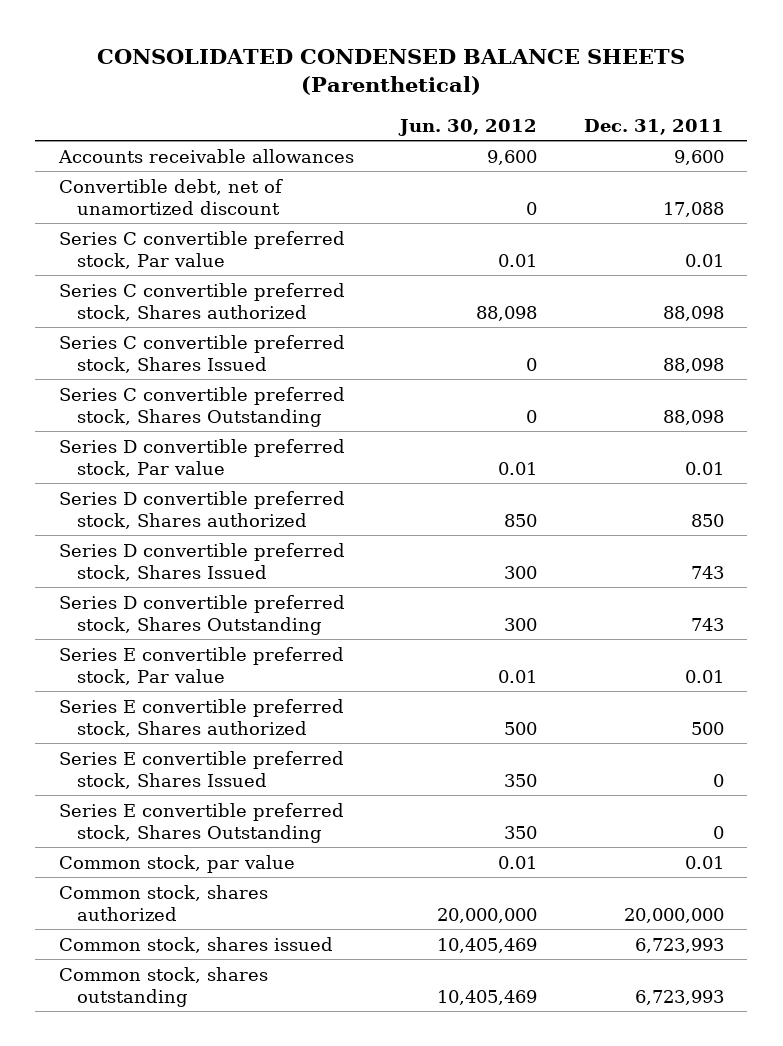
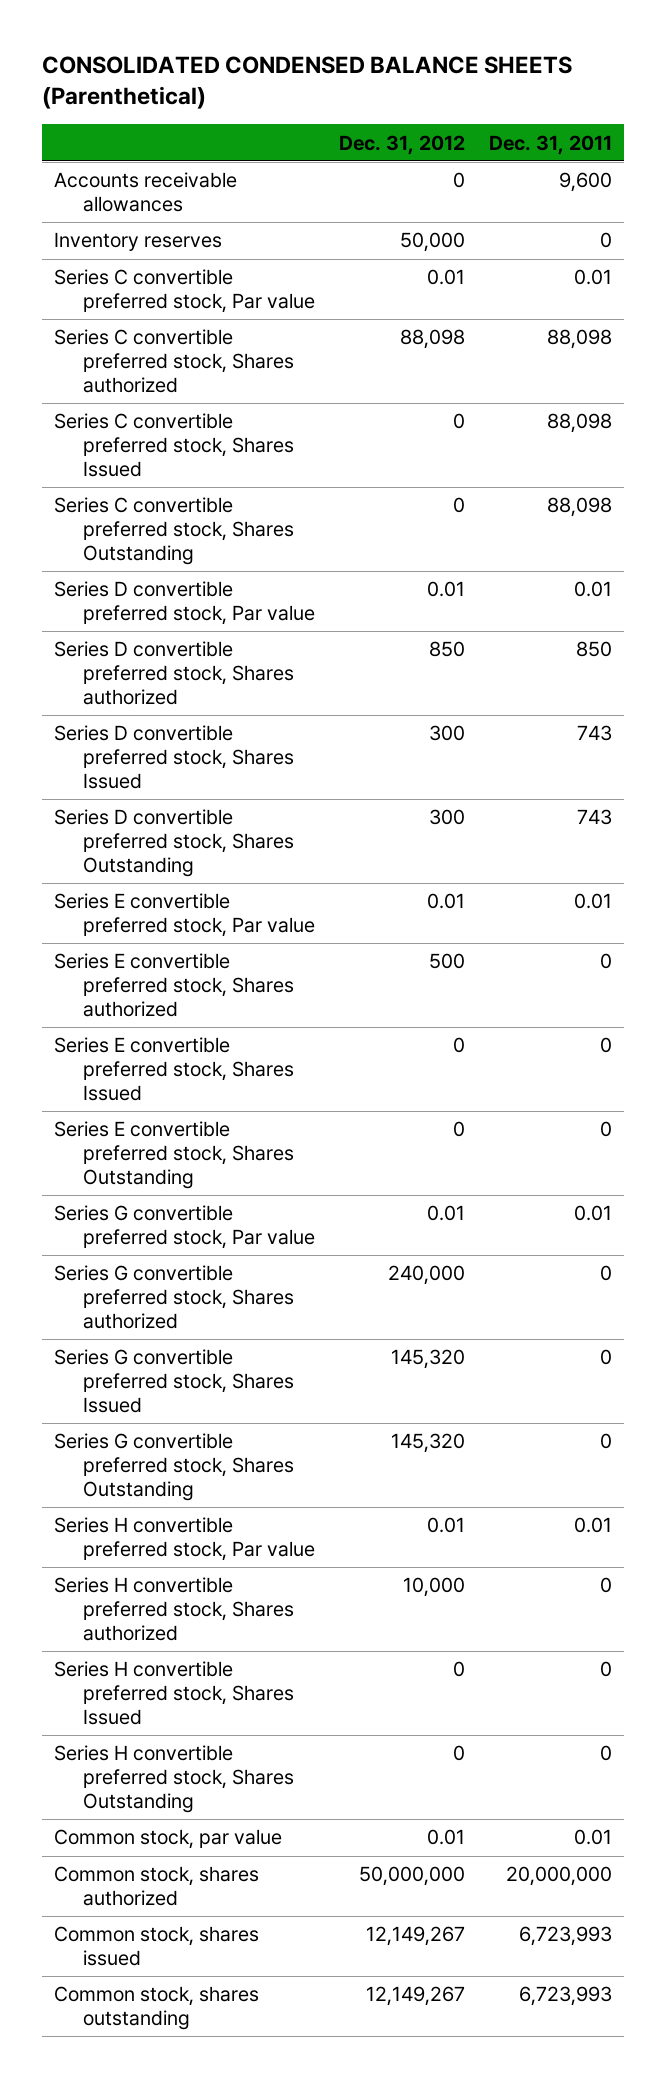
[398,118,538,136] Jun. 30, 2012 -> none
none -> [338,134,465,155] Dec. 31, 2012
[58,178,283,215] Convertible debt, net of unamortized discount -> none
none -> [53,232,222,252] Inventory reserves
[690,721,724,735] 500 -> [599,953,612,970] 0
none -> [53,1205,316,1250] Series G convertible preferred stock, Par value
none -> [53,1265,295,1329] Series G convertible preferred stock, Shares authorized
none -> [53,1349,295,1413] Series G convertible preferred stock, Shares Issued
none -> [53,1433,295,1501] Series G convertible preferred stock, Shares Outstanding
none -> [53,1517,316,1562] Series H convertible preferred stock, Par value
none -> [53,1577,295,1641] Series H convertible preferred stock, Shares authorized
none -> [53,1661,295,1725] Series H convertible preferred stock, Shares Issued
none -> [53,1745,295,1813] Series H convertible preferred stock, Shares Outstanding

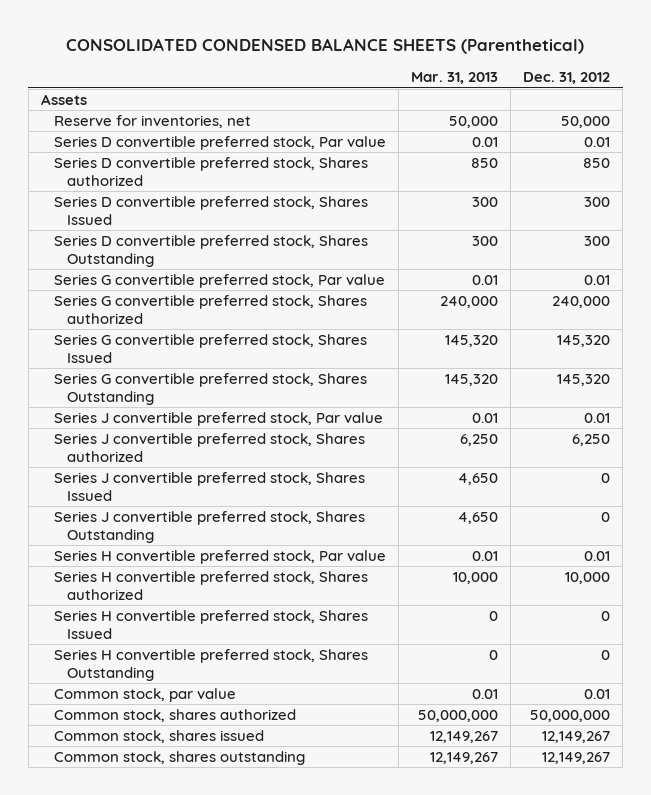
[488,134,612,155] Dec. 31, 2011 -> none
none -> [410,72,498,85] Mar. 31, 2013
[53,172,237,213] Accounts receivable allowances -> none
[53,269,316,314] Series C convertible preferred stock, Par value -> none
[53,329,295,393] Series C convertible preferred stock, Shares authorized -> none
[53,413,295,477] Series C convertible preferred stock, Shares Issued -> none
[53,497,295,565] Series C convertible preferred stock, Shares Outstanding -> none
none -> [40,93,87,105] Assets
[53,232,222,252] Inventory reserves -> [53,114,251,128] Reserve for inventories, net
[53,893,316,938] Series E convertible preferred stock, Par value -> none
[53,953,295,1017] Series E convertible preferred stock, Shares authorized -> none
[53,1037,295,1101] Series E convertible preferred stock, Shares Issued -> none
[53,1121,295,1189] Series E convertible preferred stock, Shares Outstanding -> none
none -> [53,411,383,426] Series J convertible preferred stock, Par value
none -> [53,432,365,462] Series J convertible preferred stock, Shares authorized
none -> [53,471,365,501] Series J convertible preferred stock, Shares Issued
none -> [53,510,365,543] Series J convertible preferred stock, Shares Outstanding

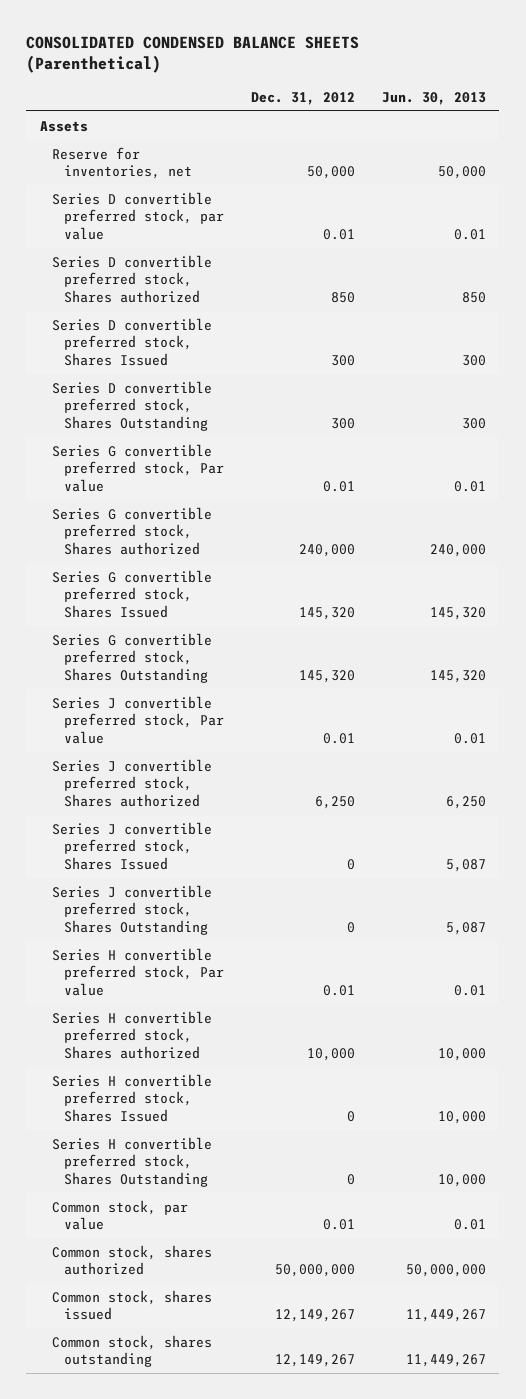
[410,72,498,85] Mar. 31, 2013 -> none
none -> [381,91,486,105] Jun. 30, 2013
[53,135,386,150] Series D convertible preferred stock, Par value -> [51,191,224,240] Series D convertible preferred stock, par value

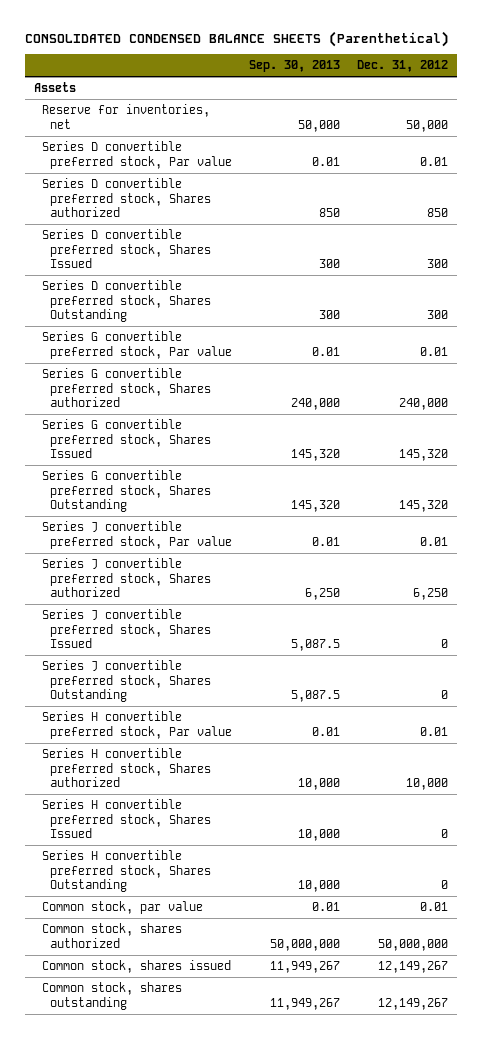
[381,91,486,105] Jun. 30, 2013 -> none
none -> [249,60,341,73] Sep. 30, 2013
[51,191,224,240] Series D convertible preferred stock, par value -> [41,140,233,169] Series D convertible preferred stock, Par value

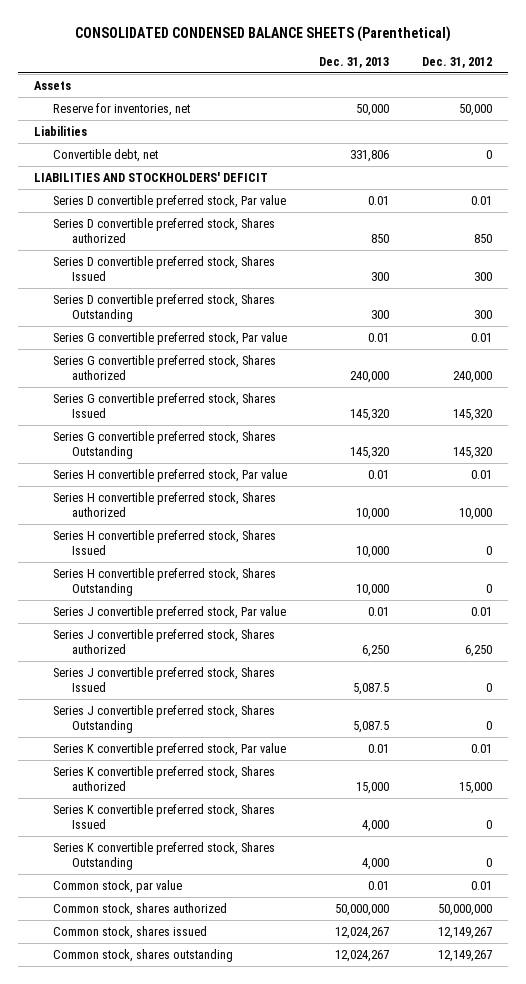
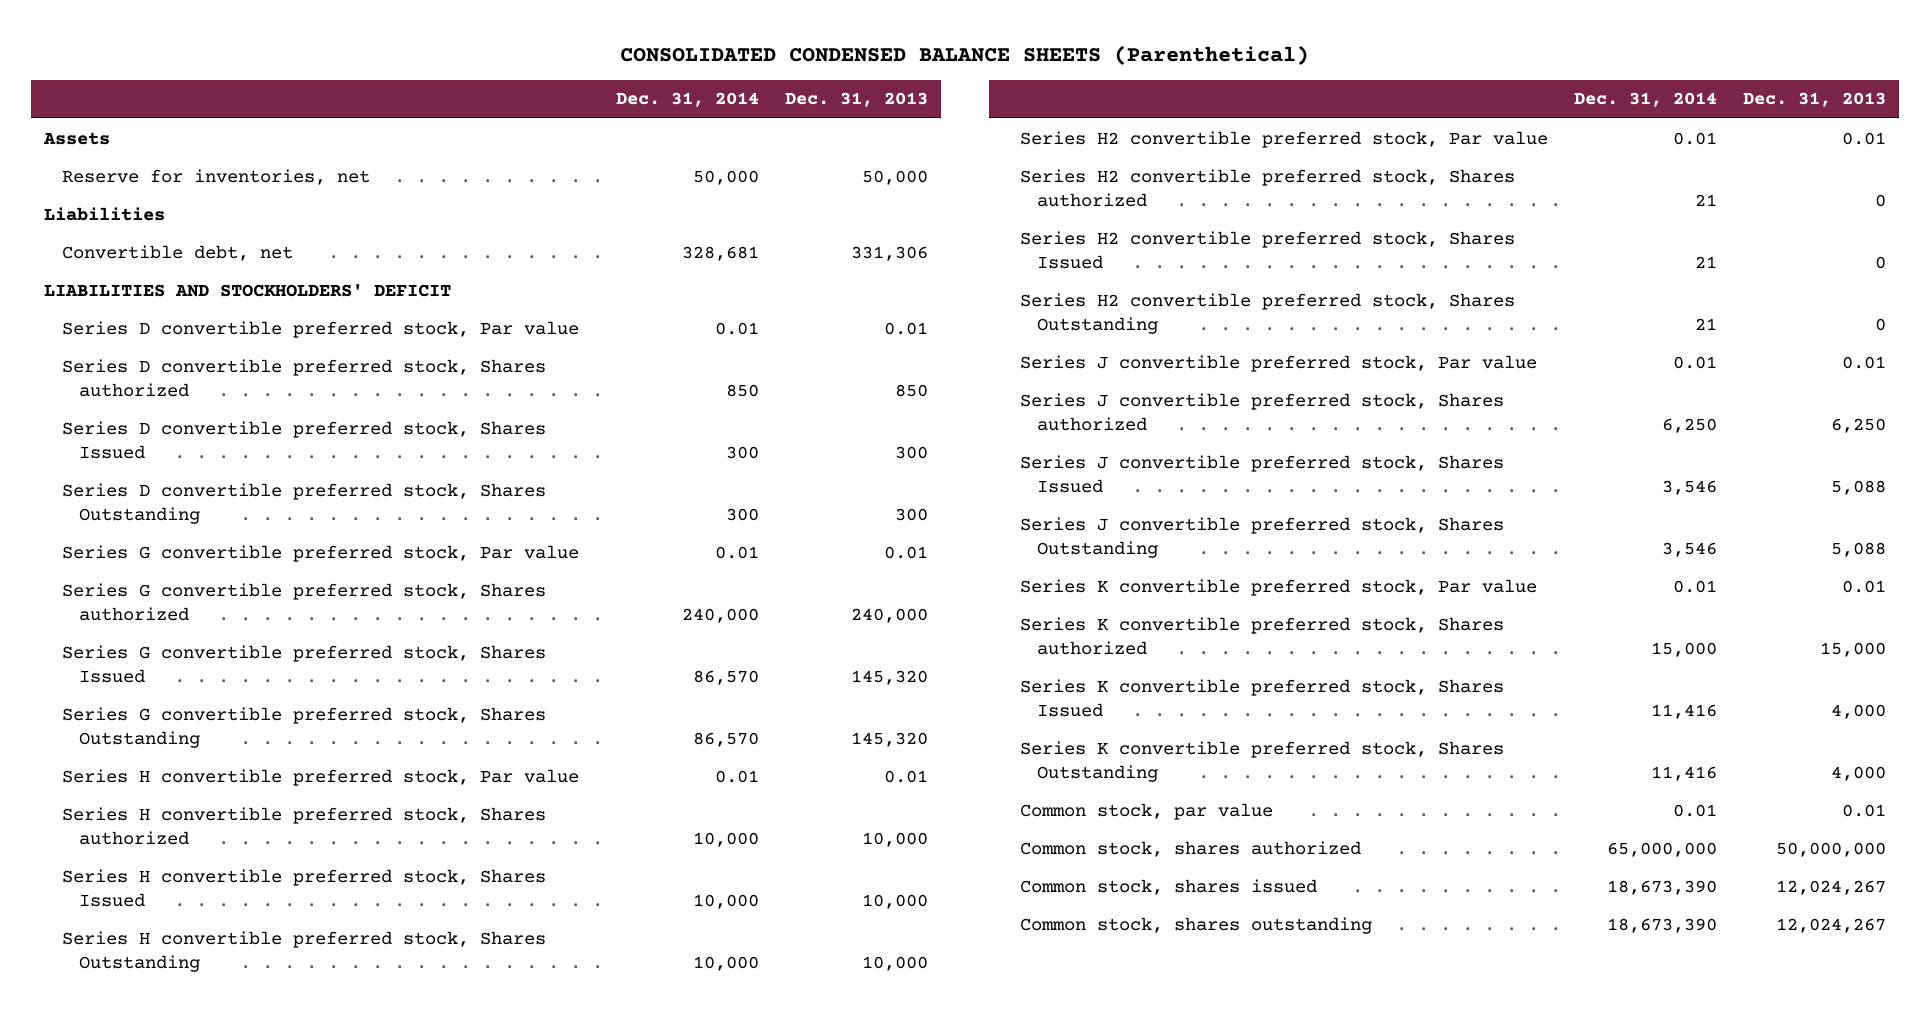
[421,56,492,68] Dec. 31, 2012 -> none
none -> [615,92,759,108] Dec. 31, 2014
[350,149,390,162] 331,806 -> [851,245,929,261] 331,306
none -> [1019,130,1548,148] Series H2 convertible preferred stock, Par value
none -> [1019,168,1515,207] Series H2 convertible preferred stock, Shares authorized
none -> [1019,230,1515,269] Series H2 convertible preferred stock, Shares Issued
none -> [1019,292,1515,334] Series H2 convertible preferred stock, Shares Outstanding
[353,683,390,696] 5,087.5 -> [1831,479,1887,495] 5,088
[353,721,390,734] 5,087.5 -> [1831,541,1887,557] 5,088

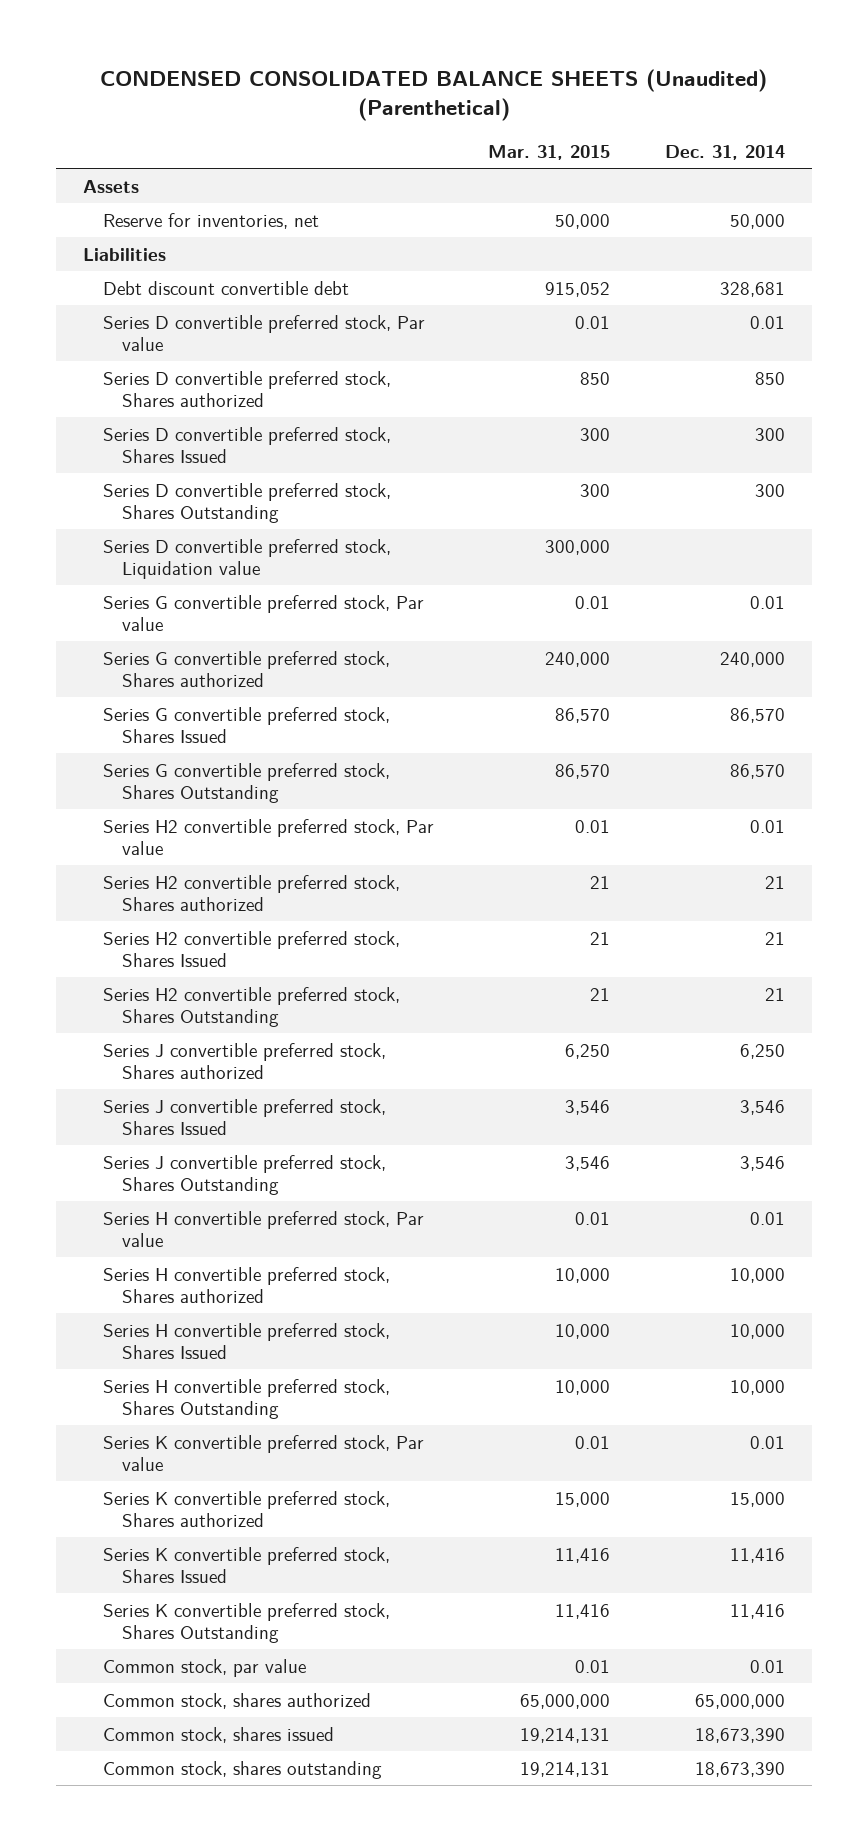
[620,44,1310,65] CONSOLIDATED CONDENSED BALANCE SHEETS (Parenthetical) -> [100,68,768,122] CONDENSED CONSOLIDATED BALANCE SHEETS (Unaudited) (Parenthetical)
[785,92,929,108] Dec. 31, 2013 -> none
none -> [488,145,611,161] Mar. 31, 2015
[43,283,451,297] LIABILITIES AND STOCKHOLDERS' DEFICIT -> none
[61,244,293,261] Convertible debt, net -> [102,280,349,295] Debt discount convertible debt
none -> [102,538,391,580] Series D convertible preferred stock, Liquidation value
[1019,354,1537,372] Series J convertible preferred stock, Par value -> none
[61,768,579,786] Series H convertible preferred stock, Par value -> [102,1210,424,1248] Series H convertible preferred stock, Par value
[61,806,546,845] Series H convertible preferred stock, Shares authorized -> [102,1266,390,1304] Series H convertible preferred stock, Shares authorized
[61,868,546,907] Series H convertible preferred stock, Shares Issued -> [102,1322,390,1360] Series H convertible preferred stock, Shares Issued
[61,930,546,972] Series H convertible preferred stock, Shares Outstanding -> [102,1378,390,1420] Series H convertible preferred stock, Shares Outstanding

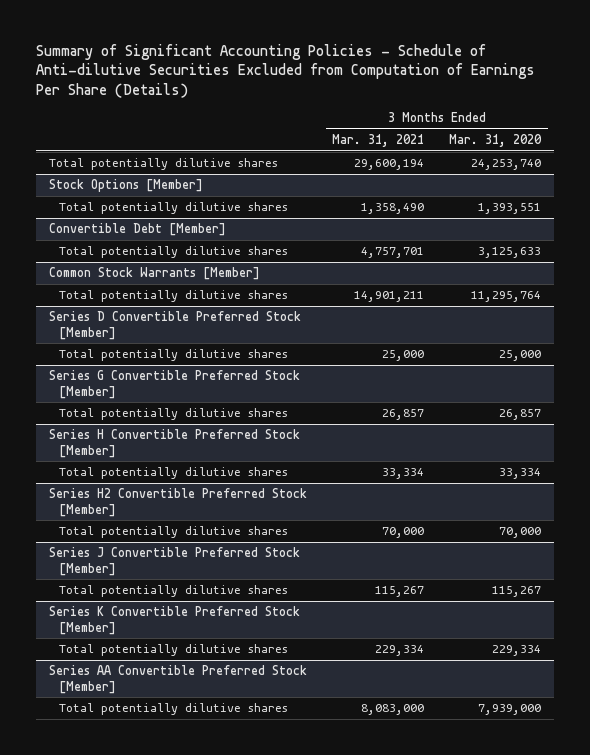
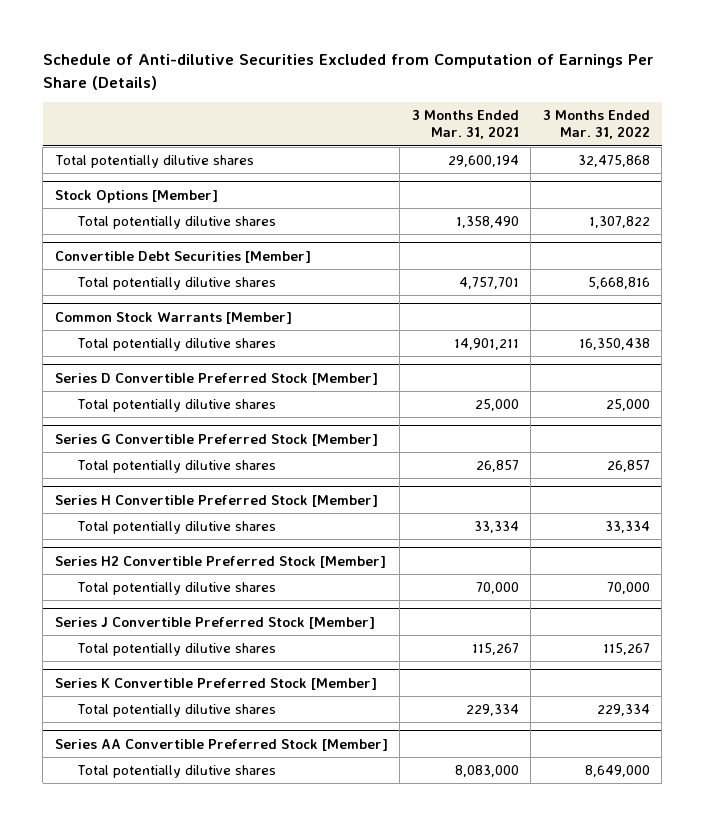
[36,43,536,98] Summary of Significant Accounting Policies - Schedule of Anti-dilutive Securities Excluded from Computation of Earnings Per Share (Details) -> [42,54,654,90] Schedule of Anti-dilutive Securities Excluded from Computation of Earnings Per Share (Details)
[449,134,543,148] Mar. 31, 2020 -> none
none -> [542,110,650,140] 3 Months Ended Mar. 31, 2022
[49,223,227,237] Convertible Debt [Member] -> [54,250,311,263] Convertible Debt Securities [Member]

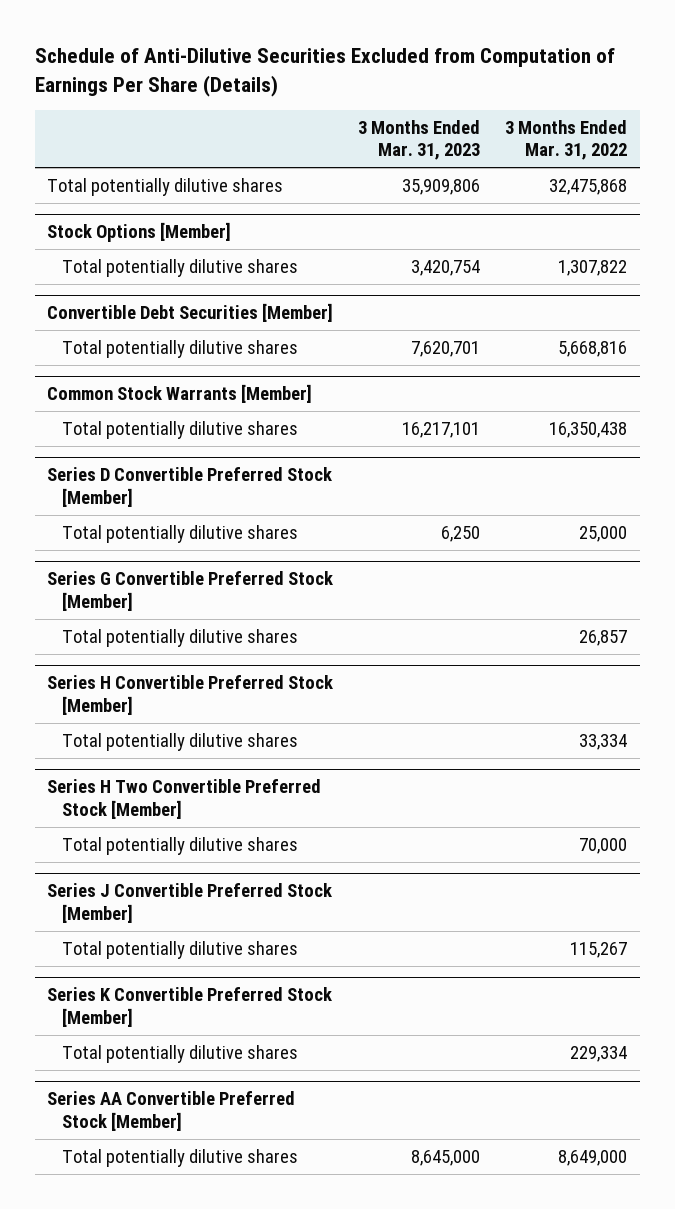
[42,54,654,90] Schedule of Anti-dilutive Securities Excluded from Computation of Earnings Per Share (Details) -> [34,48,615,97] Schedule of Anti-Dilutive Securities Excluded from Computation of Earnings Per Share (Details)
[411,110,519,140] 3 Months Ended Mar. 31, 2021 -> none
none -> [358,119,481,161] 3 Months Ended Mar. 31, 2023
[54,555,386,568] Series H2 Convertible Preferred Stock [Member] -> [47,779,322,819] Series H Two Convertible Preferred Stock [Member]

